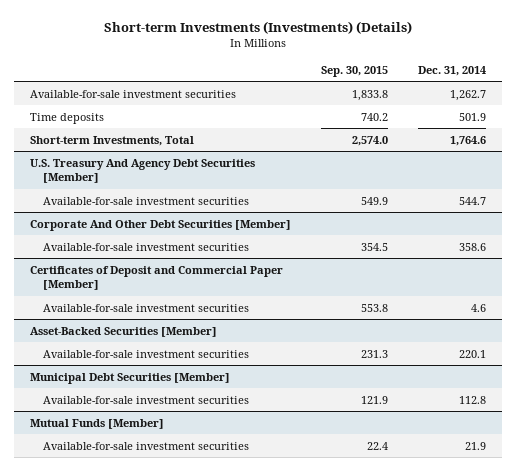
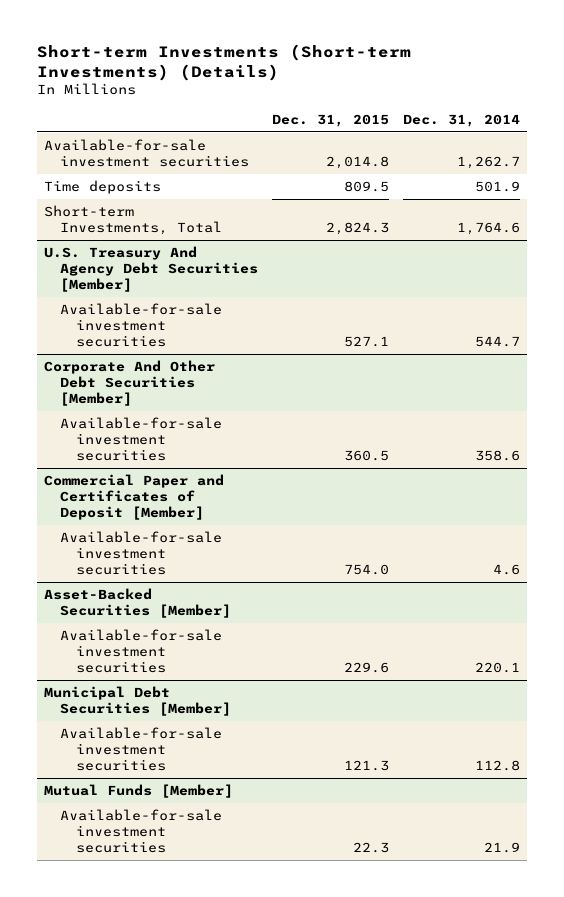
[103,20,412,34] Short-term Investments (Investments) (Details) -> [36,43,411,81] Short-term Investments (Short-term Investments) (Details)
[320,65,388,77] Sep. 30, 2015 -> none
none -> [271,114,389,128] Dec. 31, 2015
[29,265,283,291] Certificates of Deposit and Commercial Paper [Member] -> [43,473,224,521] Commercial Paper and Certificates of Deposit [Member]

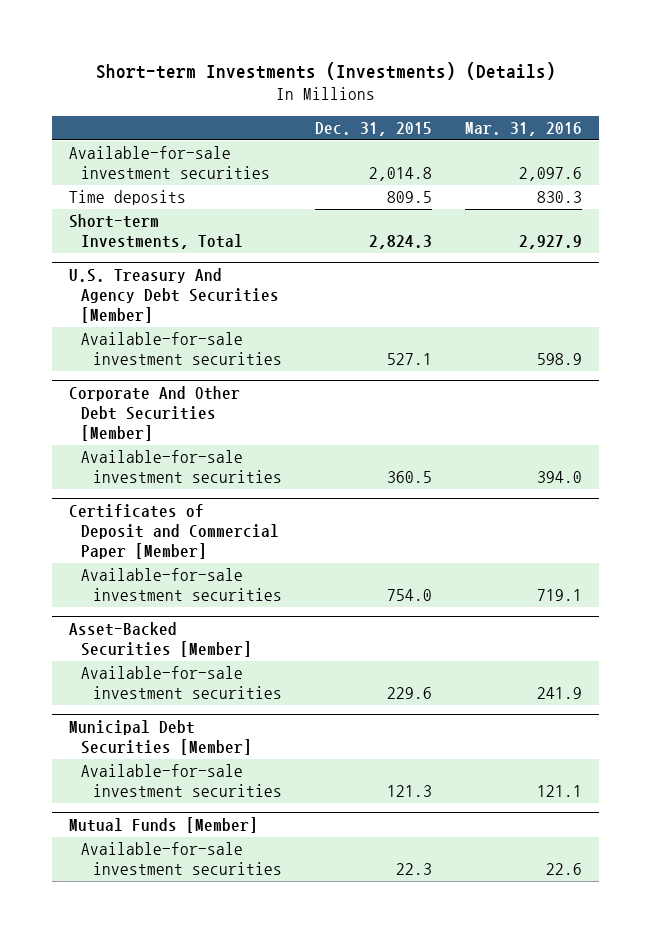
[36,43,411,81] Short-term Investments (Short-term Investments) (Details) -> [95,62,556,81] Short-term Investments (Investments) (Details)
[402,114,520,128] Dec. 31, 2014 -> none
none -> [465,122,583,137] Mar. 31, 2016
[43,473,224,521] Commercial Paper and Certificates of Deposit [Member] -> [68,504,279,559] Certificates of Deposit and Commercial Paper [Member]

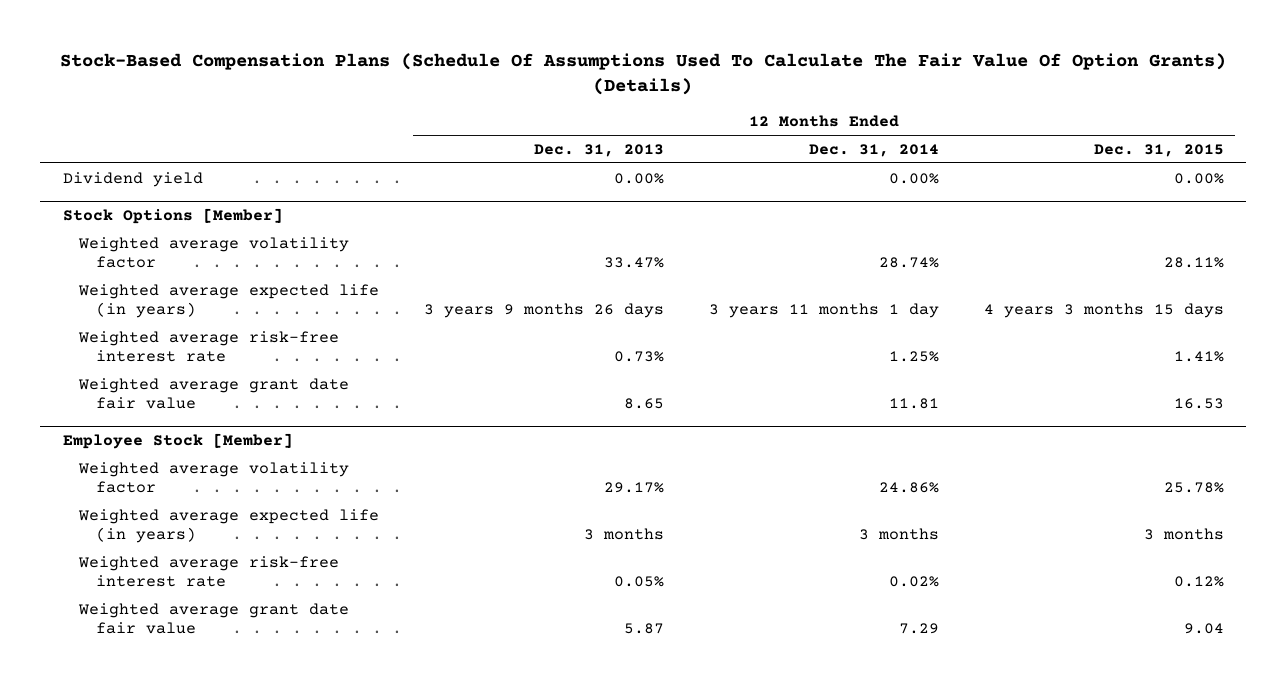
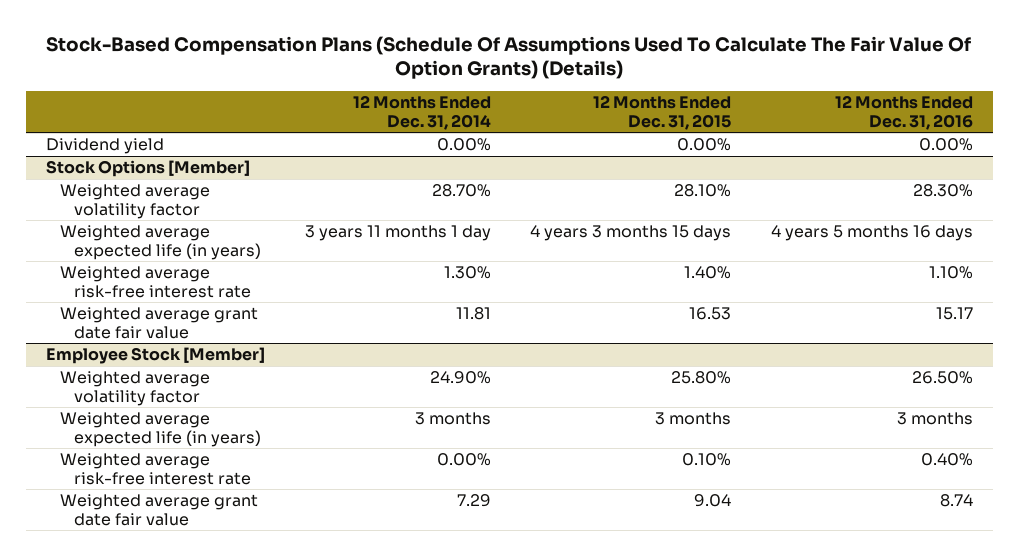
[534,143,665,157] Dec. 31, 2013 -> none
none -> [835,95,974,130] 12 Months Ended Dec. 31, 2016
[878,256,939,268] 28.74% -> [431,184,491,198] 28.70%
[1163,256,1224,268] 28.11% -> [674,184,732,198] 28.10%
[888,350,939,362] 1.25% -> [443,266,491,280] 1.30%
[1173,350,1224,362] 1.41% -> [684,266,732,280] 1.40%
[878,481,939,493] 24.86% -> [429,371,491,385] 24.90%
[1163,481,1224,493] 25.78% -> [671,371,732,385] 25.80%
[888,575,939,587] 0.02% -> [436,453,491,467] 0.00%
[1173,575,1224,587] 0.12% -> [682,453,732,467] 0.10%

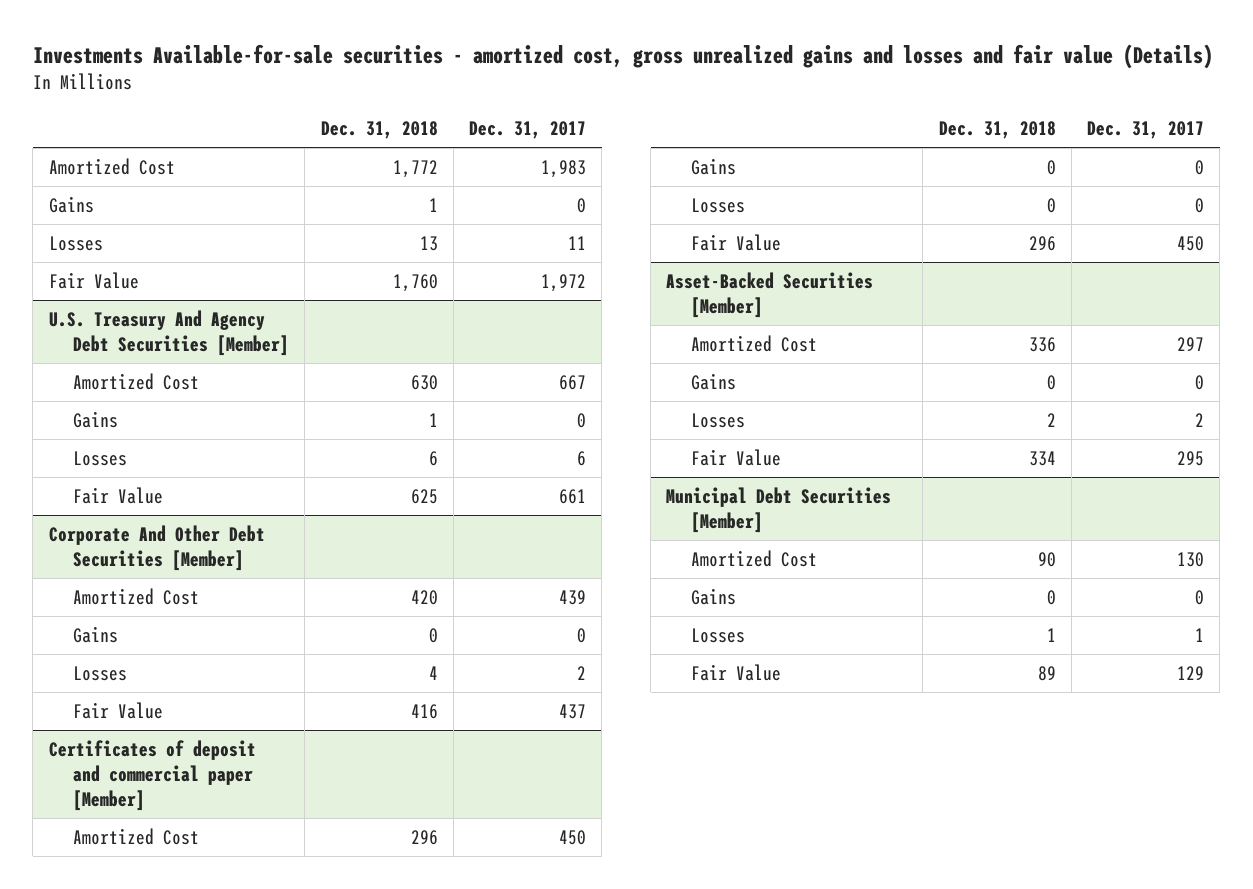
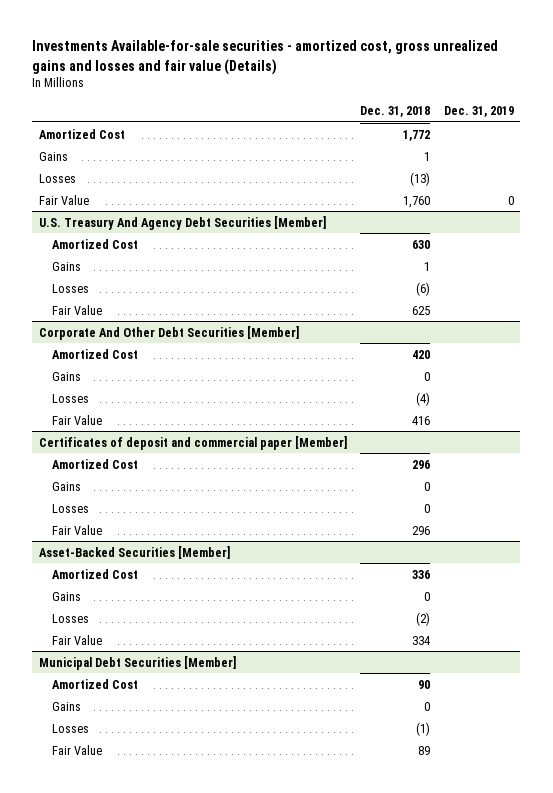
[469,120,587,139] Dec. 31, 2017 -> none
none -> [443,106,514,118] Dec. 31, 2019
[419,235,438,251] 13 -> [410,171,431,186] (13)
[428,450,438,466] 6 -> [416,281,431,296] (6)
[428,665,438,680] 4 -> [416,391,431,406] (4)
[1046,412,1056,427] 2 -> [416,611,431,626] (2)
[1046,627,1056,642] 1 -> [416,721,431,736] (1)

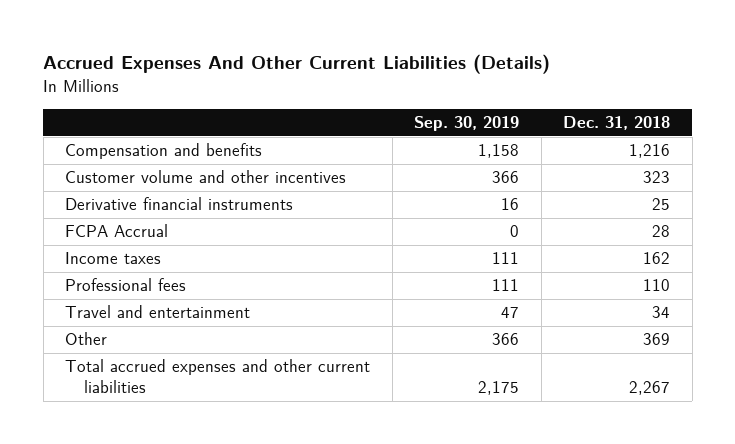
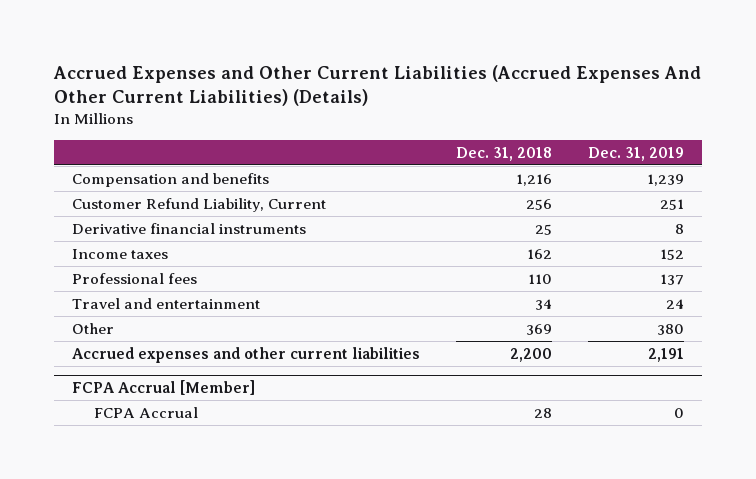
[43,54,551,75] Accrued Expenses And Other Current Liabilities (Details) -> [53,64,702,106] Accrued Expenses and Other Current Liabilities (Accrued Expenses And Other Current Liabilities) (Details)
[414,116,520,132] Sep. 30, 2019 -> none
none -> [588,146,685,161] Dec. 31, 2019
[65,170,347,184] Customer volume and other incentives -> none
none -> [72,197,327,212] Customer Refund Liability, Current
[65,224,169,238] FCPA Accrual -> none
[65,359,371,394] Total accrued expenses and other current liabilities -> [72,346,421,363] Accrued expenses and other current liabilities
[629,381,671,396] 2,267 -> [510,347,553,362] 2,200
none -> [72,380,256,396] FCPA Accrual [Member]
none -> [93,406,198,418] FCPA Accrual

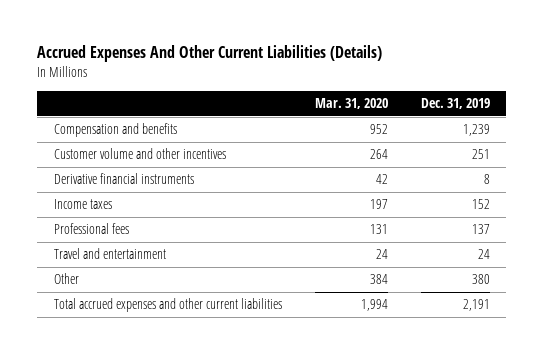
[53,64,702,106] Accrued Expenses and Other Current Liabilities (Accrued Expenses And Other Current Liabilities) (Details) -> [36,45,382,63] Accrued Expenses And Other Current Liabilities (Details)
[456,146,553,161] Dec. 31, 2018 -> none
none -> [314,98,388,110] Mar. 31, 2020
[72,197,327,212] Customer Refund Liability, Current -> [53,148,226,160] Customer volume and other incentives
[72,380,256,396] FCPA Accrual [Member] -> none
[93,406,198,418] FCPA Accrual -> none
[72,346,421,363] Accrued expenses and other current liabilities -> [53,298,282,313] Total accrued expenses and other current liabilities

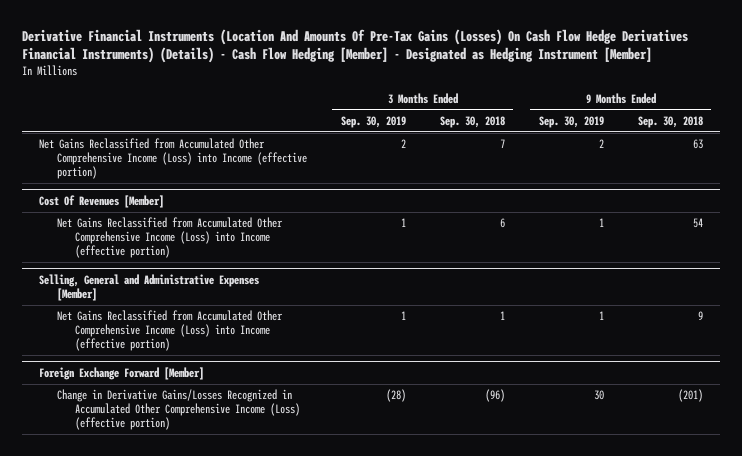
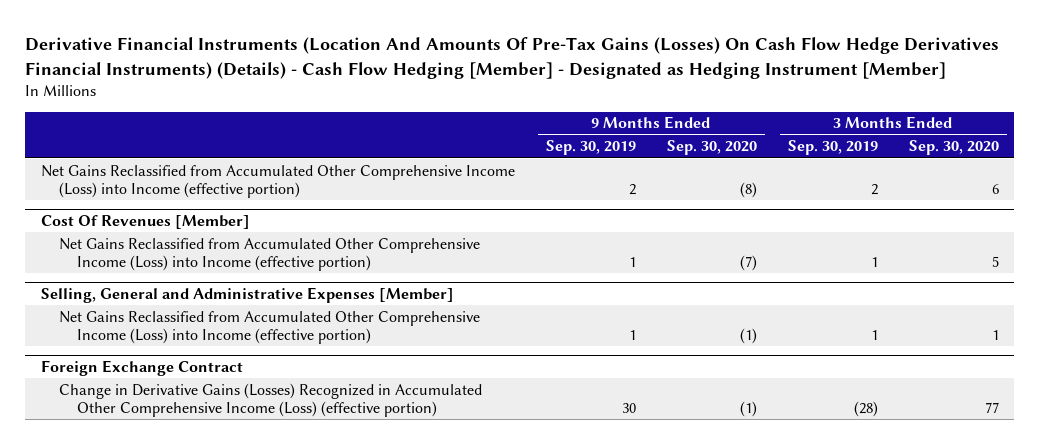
[439,115,505,128] Sep. 30, 2018 -> none
[637,115,703,128] Sep. 30, 2018 -> none
none -> [666,140,757,156] Sep. 30, 2020
none -> [908,140,999,156] Sep. 30, 2020
[38,367,204,381] Foreign Exchange Forward [Member] -> [40,359,243,376] Foreign Exchange Contract
[56,389,300,431] Change in Derivative Gains/Losses Recognized in Accumulated Other Comprehensive Income (Loss) (effective portion) -> [58,382,482,417] Change in Derivative Gains (Losses) Recognized in Accumulated Other Comprehensive Income (Loss) (effective portion)

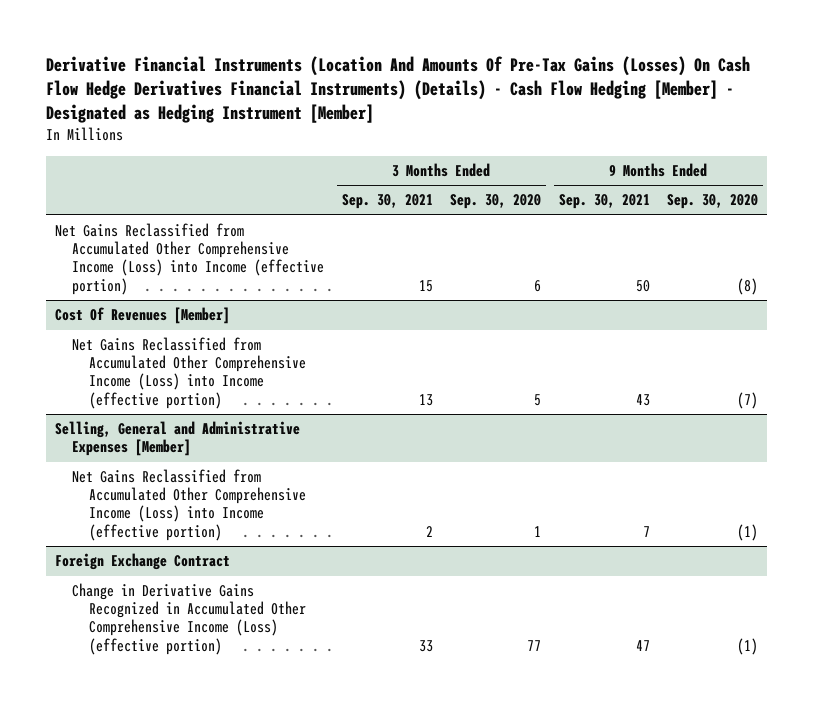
[545,140,636,156] Sep. 30, 2019 -> none
[787,140,878,156] Sep. 30, 2019 -> none
none -> [341,194,433,210] Sep. 30, 2021
none -> [558,194,650,210] Sep. 30, 2021
[58,382,482,417] Change in Derivative Gains (Losses) Recognized in Accumulated Other Comprehensive Income (Loss) (effective portion) -> [72,583,307,655] Change in Derivative Gains Recognized in Accumulated Other Comprehensive Income (Loss) (effective portion)

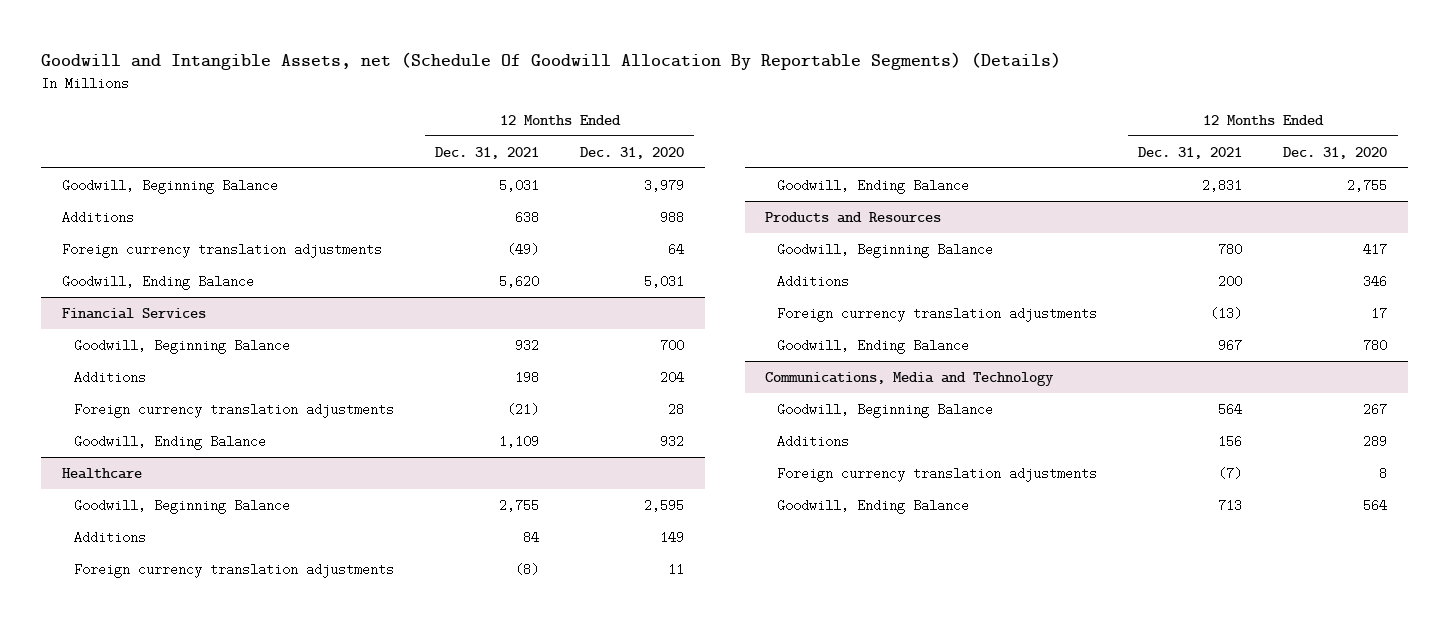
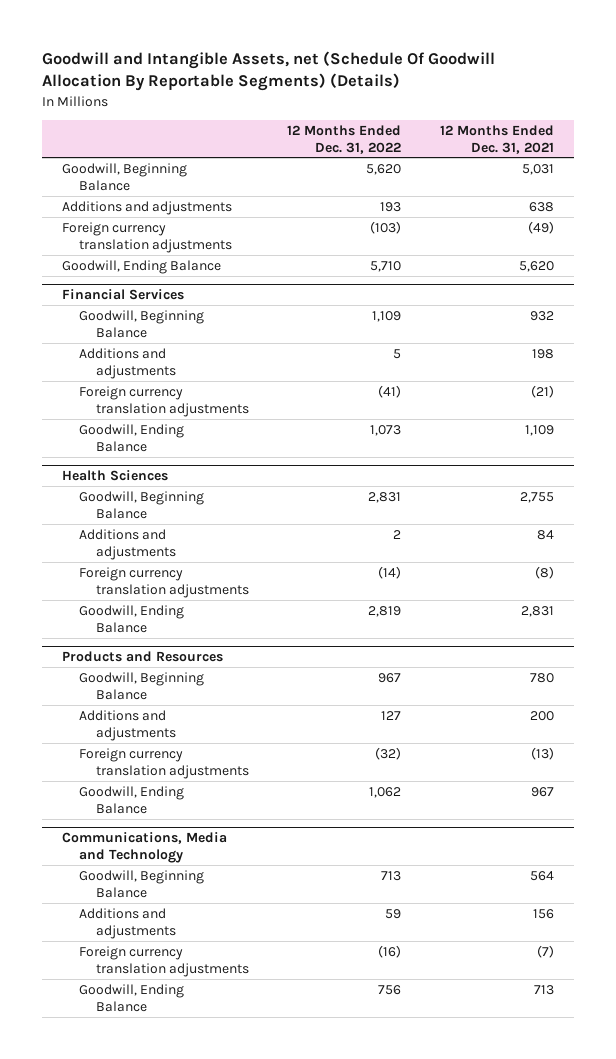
[580,146,685,159] Dec. 31, 2020 -> none
none -> [287,124,402,154] 12 Months Ended Dec. 31, 2022
[62,210,135,224] Additions -> [61,200,232,215] Additions and adjustments
[73,370,146,384] Additions -> [78,347,176,379] Additions and adjustments
[62,467,143,479] Healthcare -> none
none -> [61,470,168,482] Health Sciences
[73,530,146,544] Additions -> [78,528,176,560] Additions and adjustments
[777,274,850,288] Additions -> [78,709,176,741] Additions and adjustments
[777,434,850,448] Additions -> [78,907,176,939] Additions and adjustments

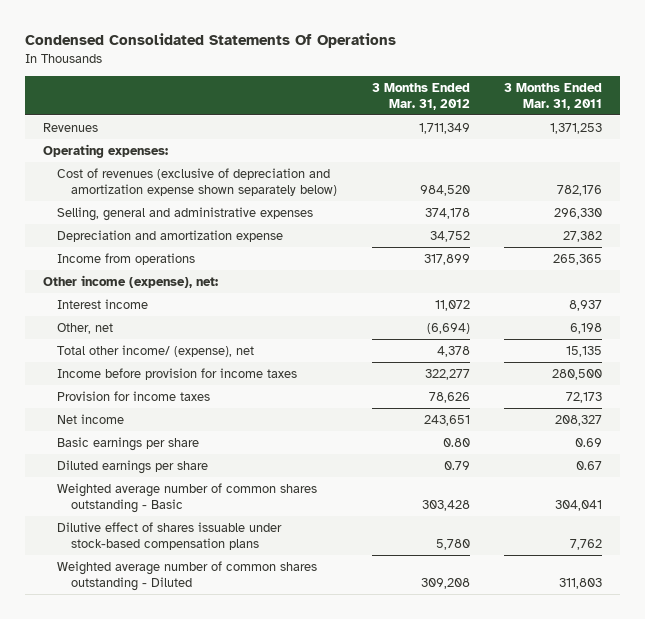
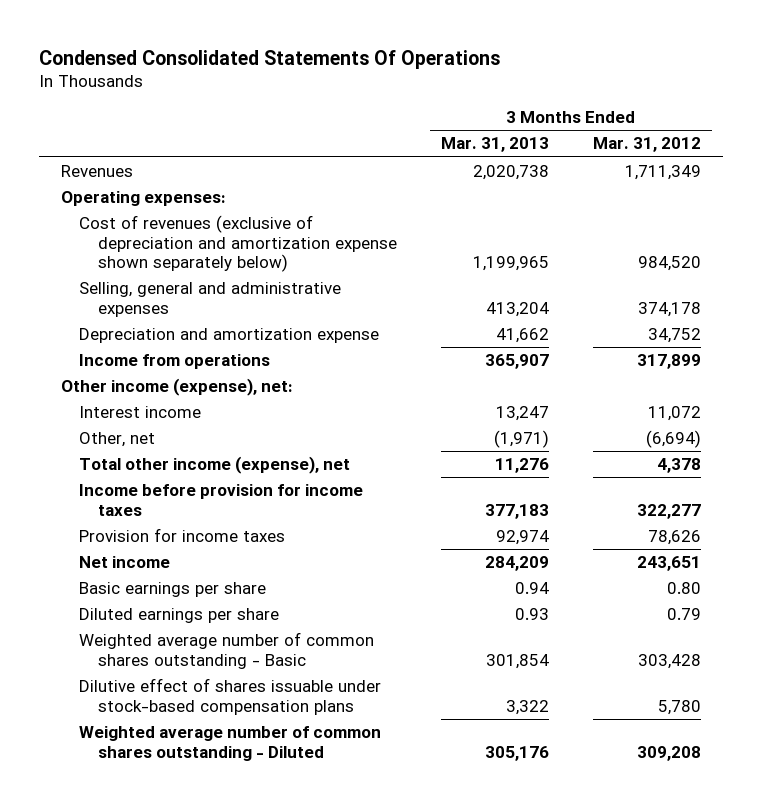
[504,82,603,110] 3 Months Ended Mar. 31, 2011 -> none
none -> [440,137,549,153] Mar. 31, 2013
[57,344,255,357] Total other income/ (expense), net -> [79,456,351,475] Total other income (expense), net

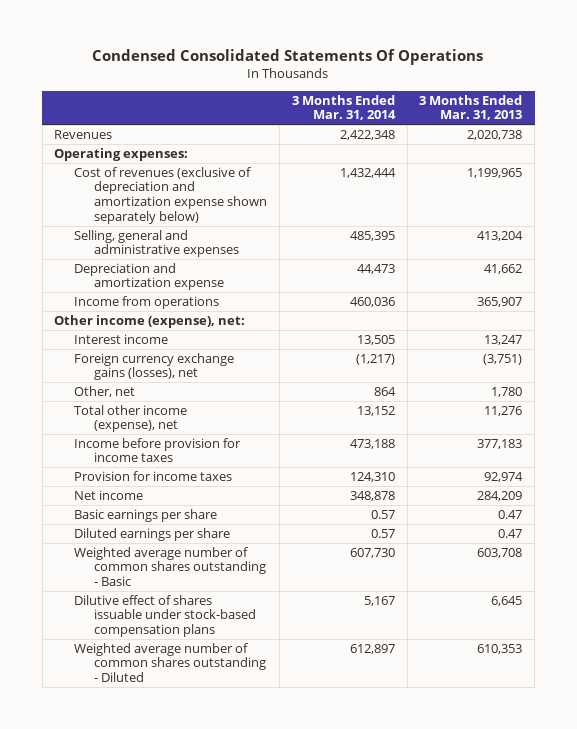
[593,137,702,153] Mar. 31, 2012 -> none
none -> [291,94,396,121] 3 Months Ended Mar. 31, 2014
none -> [74,352,235,381] Foreign currency exchange gains (losses), net
[493,430,549,449] (1,971) -> [491,386,523,397] 1,780
[514,582,549,595] 0.94 -> [498,509,523,519] 0.47
[514,608,549,621] 0.93 -> [498,528,523,538] 0.47
[485,653,549,669] 301,854 -> [477,547,523,558] 603,708
[505,699,549,715] 3,322 -> [491,595,523,606] 6,645
[484,745,549,761] 305,176 -> [477,643,523,654] 610,353

